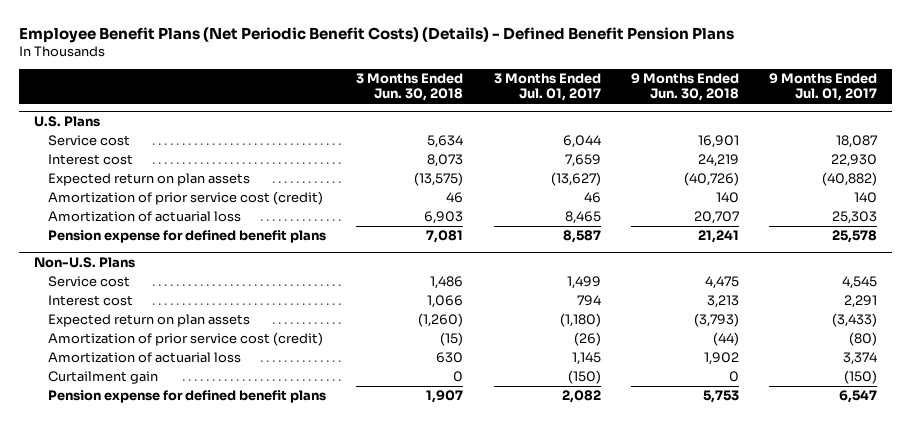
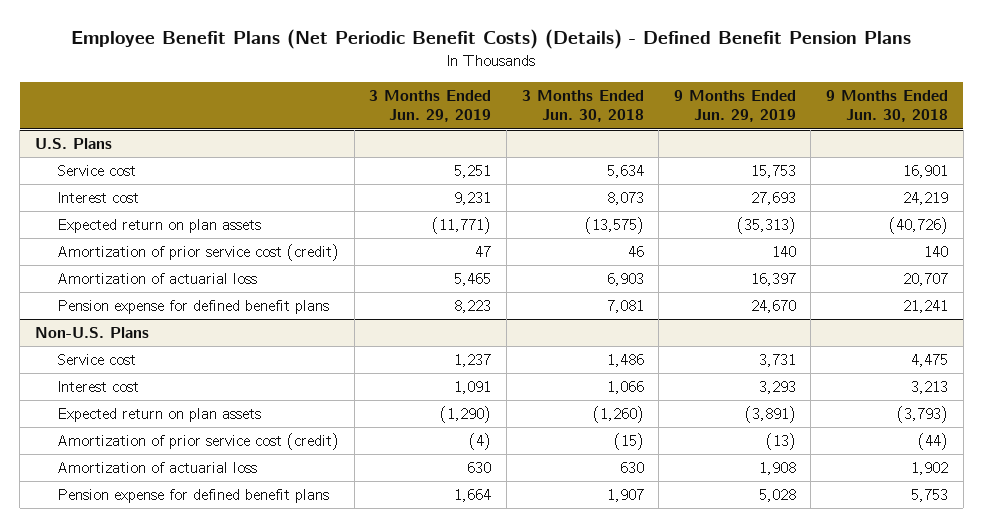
[493,73,601,102] 3 Months Ended Jul. 01, 2017 -> none
[769,73,878,102] 9 Months Ended Jul. 01, 2017 -> none
none -> [369,90,492,123] 3 Months Ended Jun. 29, 2019
none -> [673,90,796,123] 9 Months Ended Jun. 29, 2019
[48,371,159,385] Curtailment gain -> none

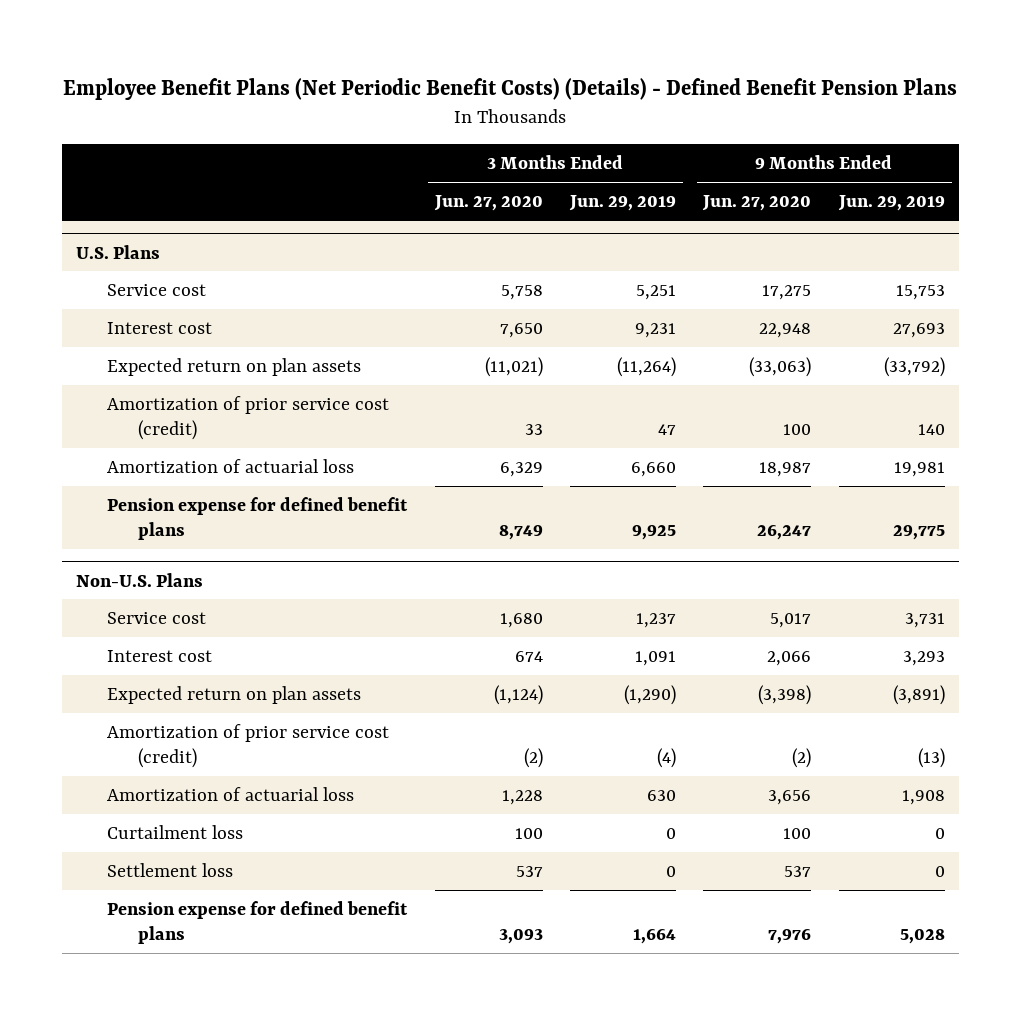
[521,90,644,123] 3 Months Ended Jun. 30, 2018 -> none
[826,90,949,123] 9 Months Ended Jun. 30, 2018 -> none
none -> [433,195,543,212] Jun. 27, 2020
none -> [702,195,812,212] Jun. 27, 2020
[432,217,492,235] (11,771) -> [616,356,676,377] (11,264)
[736,217,796,235] (35,313) -> [883,356,945,377] (33,792)
[454,273,492,287] 5,465 -> [630,461,676,477] 6,660
[750,273,796,287] 16,397 -> [893,461,945,477] 19,981
[454,300,492,314] 8,223 -> [631,525,676,541] 9,925
[750,300,796,314] 24,670 -> [892,525,945,541] 29,775
none -> [107,824,244,839] Curtailment loss
none -> [107,862,234,877] Settlement loss

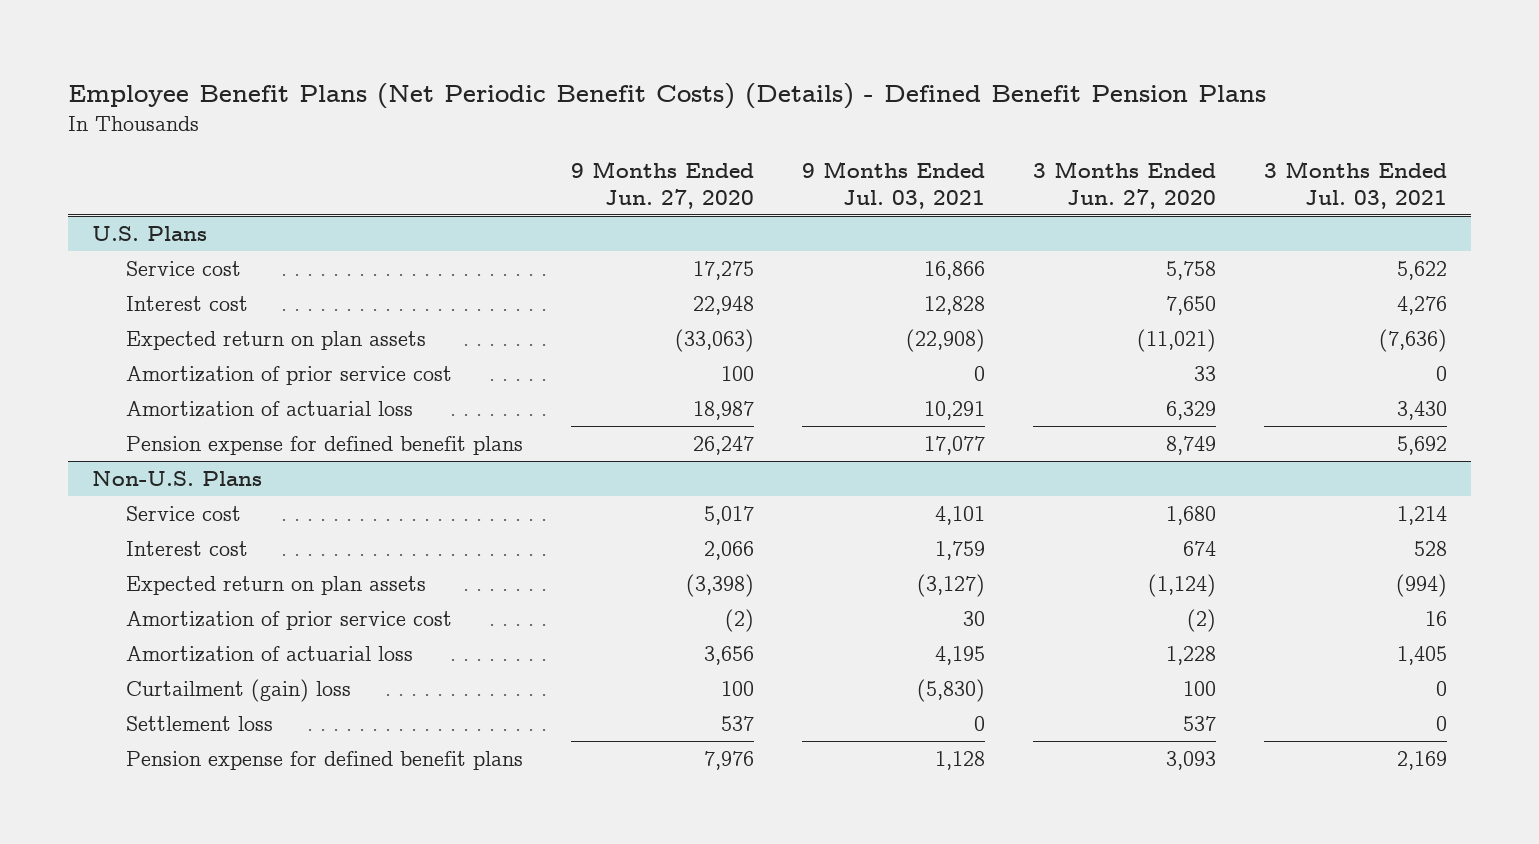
[568,195,676,212] Jun. 29, 2019 -> none
[837,195,945,212] Jun. 29, 2019 -> none
none -> [801,160,985,210] 9 Months Ended Jul. 03, 2021
none -> [1263,160,1447,210] 3 Months Ended Jul. 03, 2021
[107,395,390,441] Amortization of prior service cost (credit) -> [125,365,452,385] Amortization of prior service cost
[107,723,390,769] Amortization of prior service cost (credit) -> [125,610,452,630] Amortization of prior service cost
[107,824,244,839] Curtailment loss -> [125,678,351,702] Curtailment (gain) loss

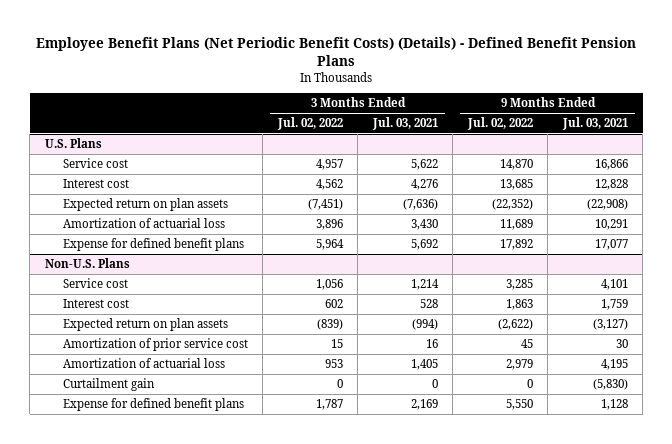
[570,160,754,210] 9 Months Ended Jun. 27, 2020 -> none
[1032,160,1216,210] 3 Months Ended Jun. 27, 2020 -> none
none -> [276,117,343,131] Jul. 02, 2022
none -> [466,117,533,131] Jul. 02, 2022
[125,365,452,385] Amortization of prior service cost -> none
[125,435,523,455] Pension expense for defined benefit plans -> [62,238,244,252] Expense for defined benefit plans
[125,715,273,731] Settlement loss -> none
[125,678,351,702] Curtailment (gain) loss -> [62,378,155,392] Curtailment gain
[125,750,523,770] Pension expense for defined benefit plans -> [62,398,244,412] Expense for defined benefit plans

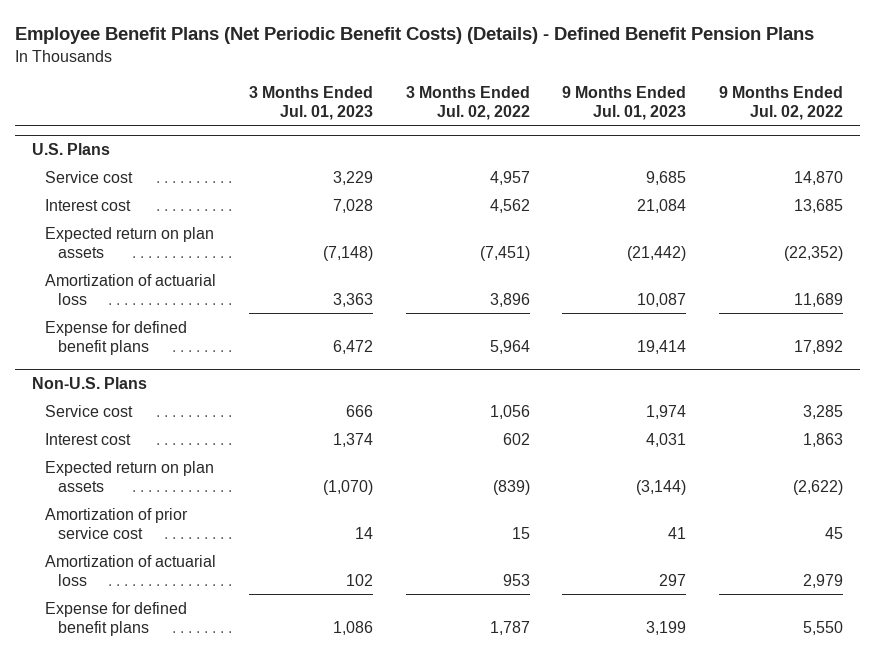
[371,117,438,131] Jul. 03, 2021 -> none
[561,117,628,131] Jul. 03, 2021 -> none
none -> [248,85,373,120] 3 Months Ended Jul. 01, 2023
none -> [562,85,687,120] 9 Months Ended Jul. 01, 2023
[62,378,155,392] Curtailment gain -> none

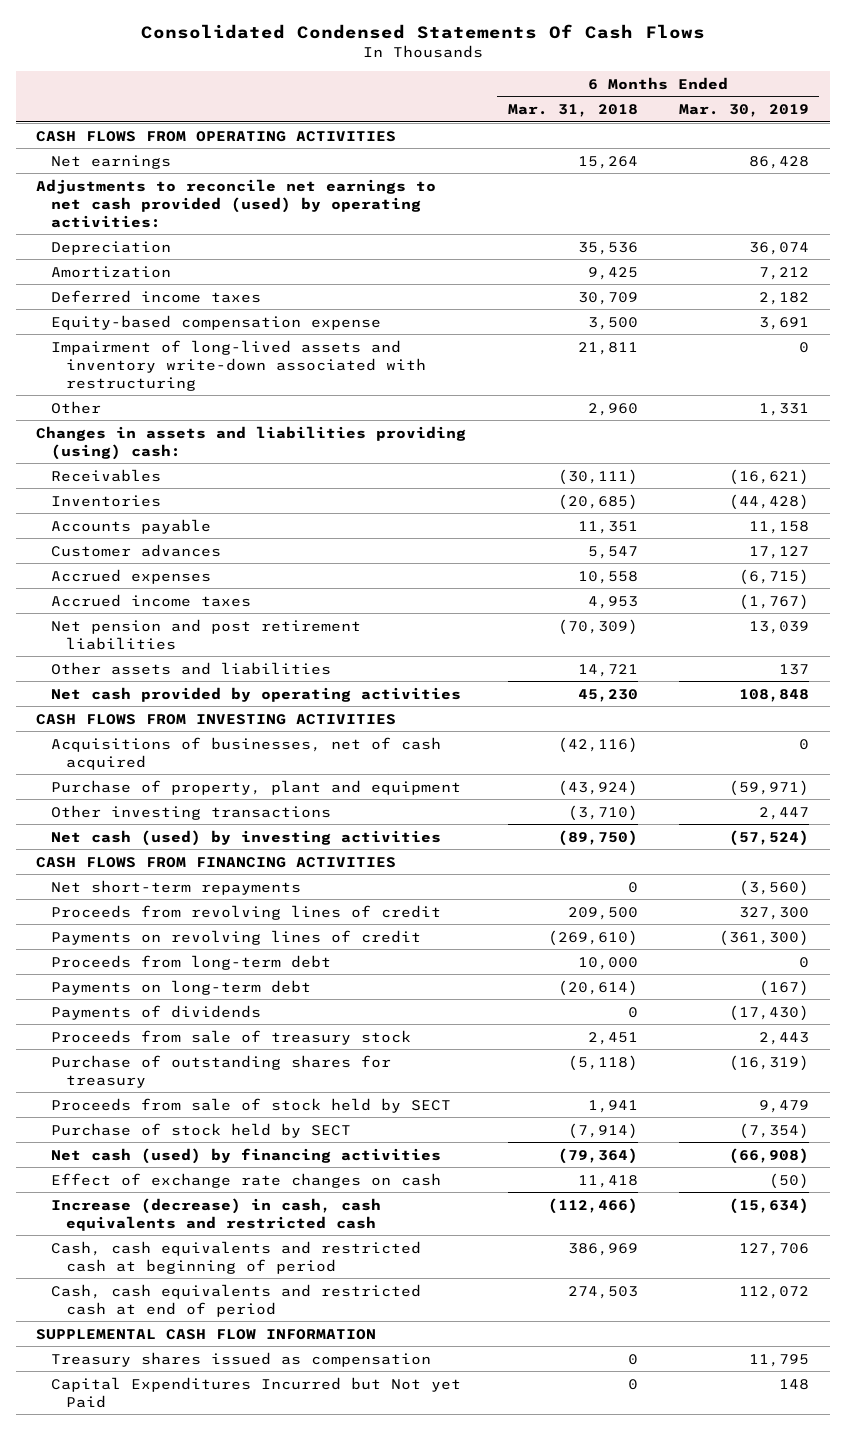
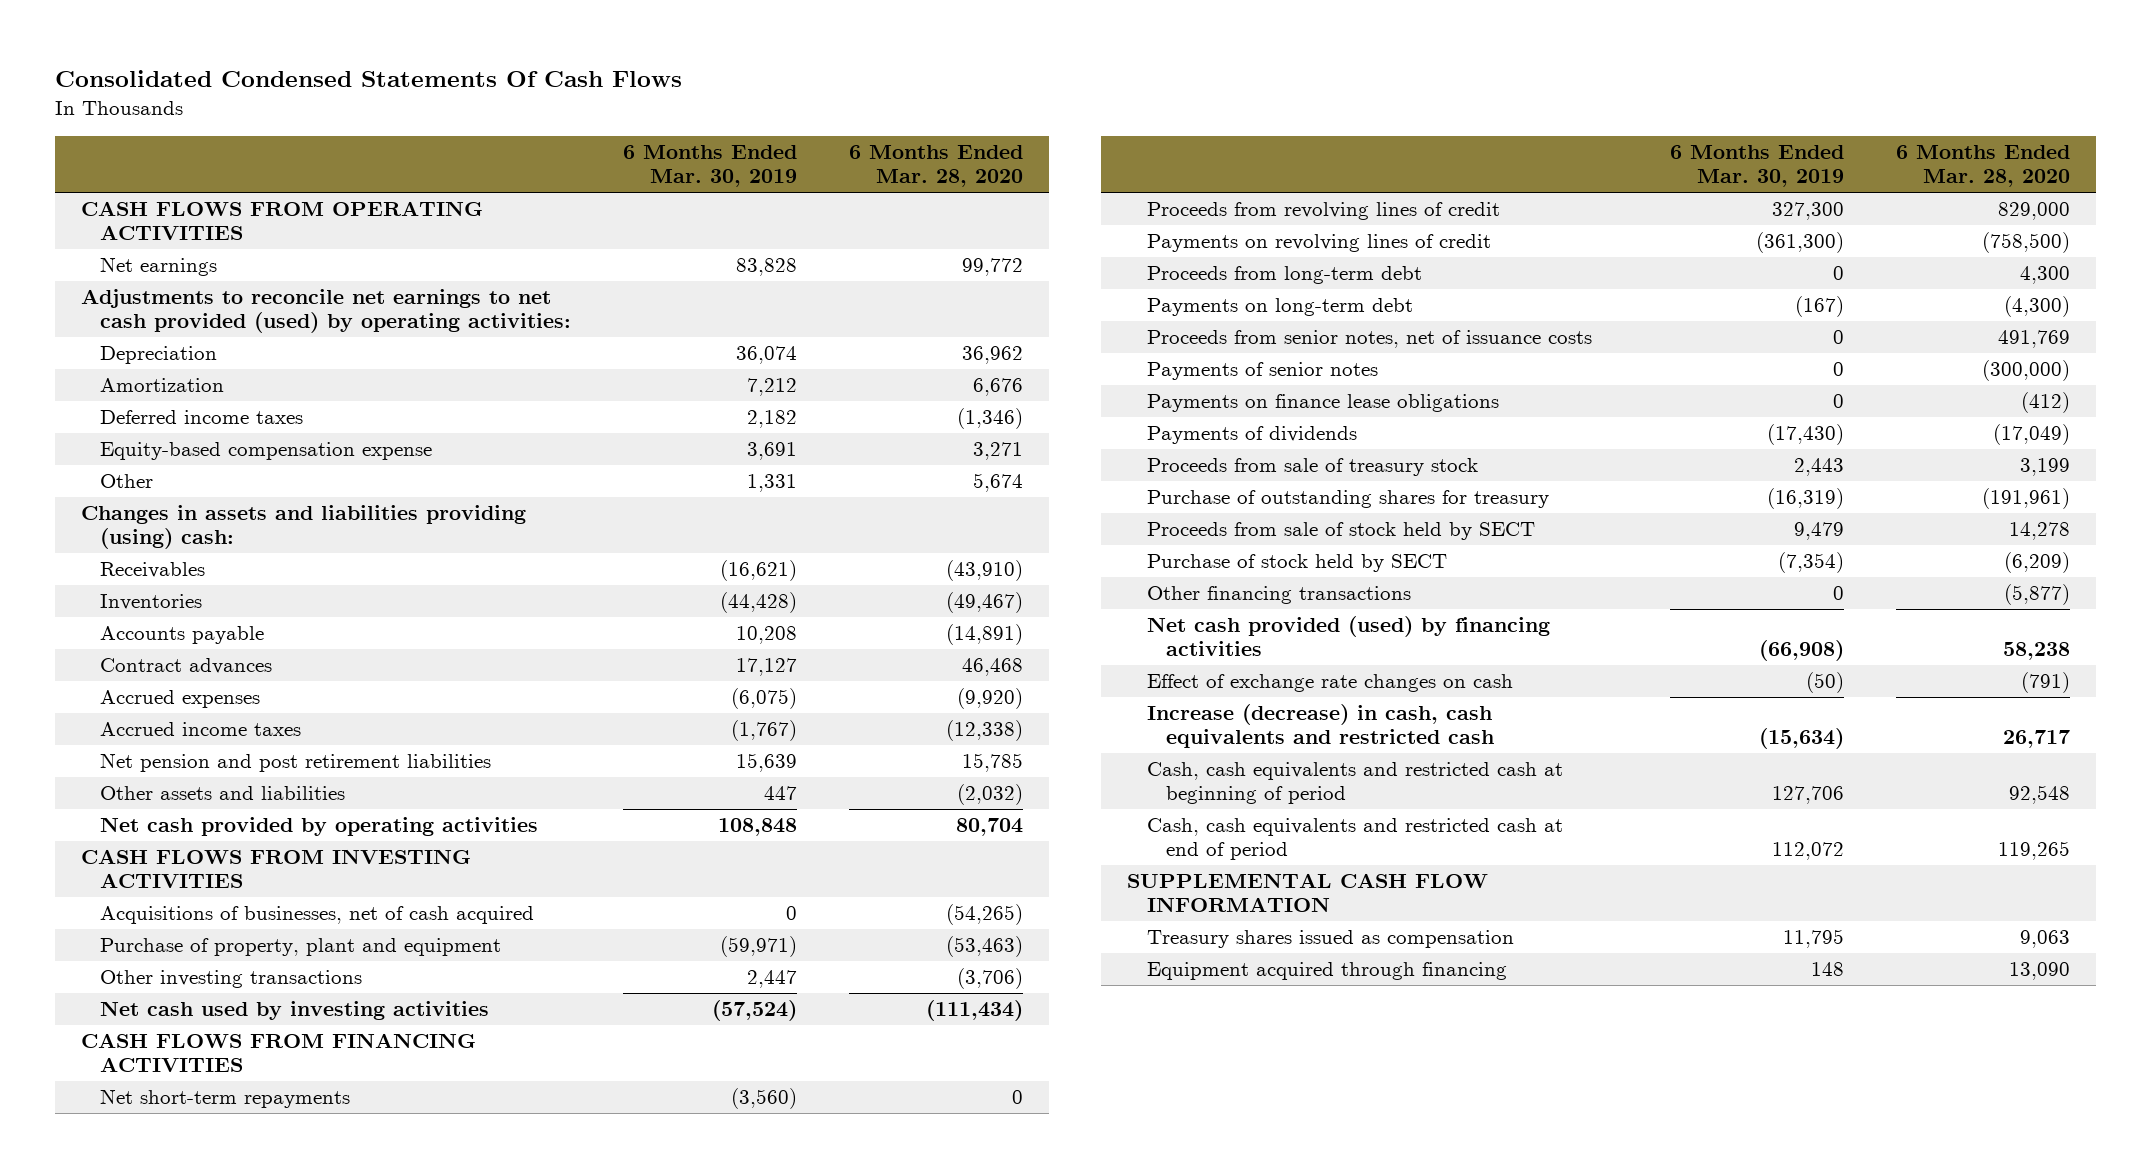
[507,103,638,117] Mar. 31, 2018 -> none
none -> [849,145,1024,188] 6 Months Ended Mar. 28, 2020
[749,155,810,169] 86,428 -> [736,258,798,277] 83,828
[51,339,427,391] Impairment of long-lived assets and inventory write-down associated with restructuring -> none
[749,520,810,534] 11,158 -> [736,626,798,645] 10,208
[51,543,222,557] Customer advances -> [100,658,273,675] Contract advances
[739,568,810,585] (6,715) -> [731,688,798,710] (6,075)
[749,620,810,634] 13,039 -> [736,753,798,773] 15,639
[779,663,810,675] 137 -> [764,786,798,801] 447
[51,829,442,846] Net cash (used) by investing activities -> [100,1001,490,1021] Net cash used by investing activities
none -> [1146,330,1592,349] Proceeds from senior notes, net of issuance costs
none -> [1146,362,1378,381] Payments of senior notes
none -> [1146,394,1499,413] Payments on finance lease obligations
none -> [1146,586,1411,605] Other financing transactions
[51,1147,442,1164] Net cash (used) by financing activities -> [1146,616,1550,657] Net cash provided (used) by financing activities
[51,1376,462,1408] Capital Expenditures Incurred but Not yet Paid -> [1146,962,1507,981] Equipment acquired through financing

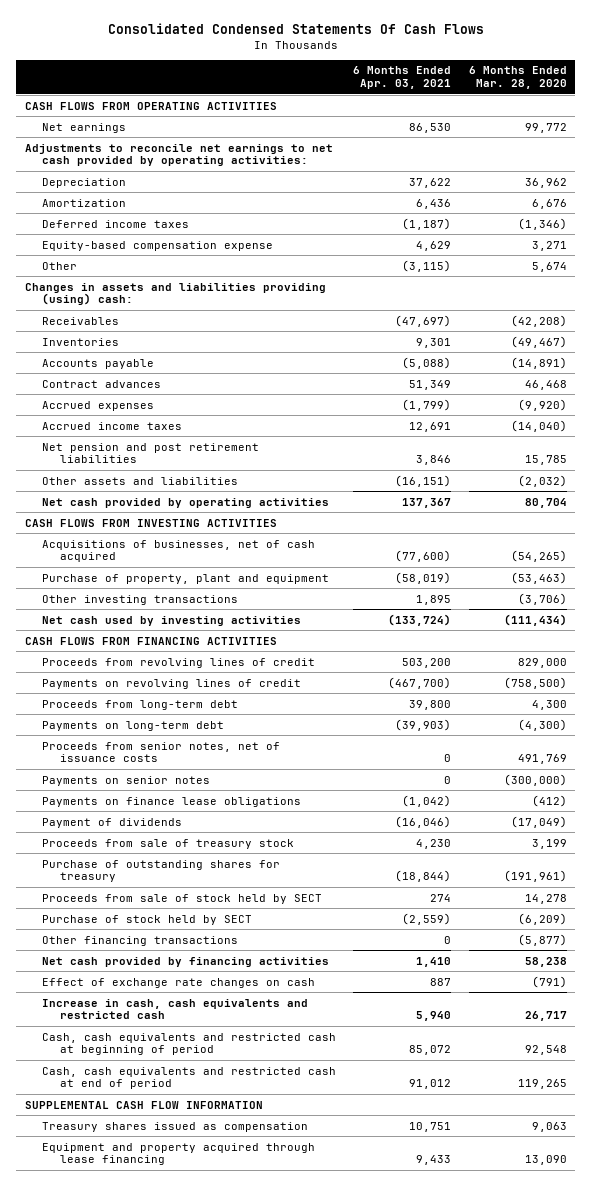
[623,145,798,188] 6 Months Ended Mar. 30, 2019 -> none
none -> [353,66,452,90] 6 Months Ended Apr. 03, 2021
[80,289,572,334] Adjustments to reconcile net earnings to net cash provided (used) by operating activities: -> [25,143,334,167] Adjustments to reconcile net earnings to net cash provided by operating activities:
[946,560,1024,582] (43,910) -> [510,314,567,327] (42,208)
[946,720,1024,742] (12,338) -> [510,419,567,432] (14,040)
[100,1089,351,1109] Net short-term repayments -> none
[1146,362,1378,381] Payments of senior notes -> [42,775,211,786] Payments on senior notes
[1146,426,1357,445] Payments of dividends -> [42,817,183,828] Payment of dividends
[1146,616,1550,657] Net cash provided (used) by financing activities -> [42,956,330,967] Net cash provided by financing activities
[1146,704,1495,749] Increase (decrease) in cash, cash equivalents and restricted cash -> [42,998,309,1020] Increase in cash, cash equivalents and restricted cash
[1146,962,1507,981] Equipment acquired through financing -> [42,1142,316,1166] Equipment and property acquired through lease financing

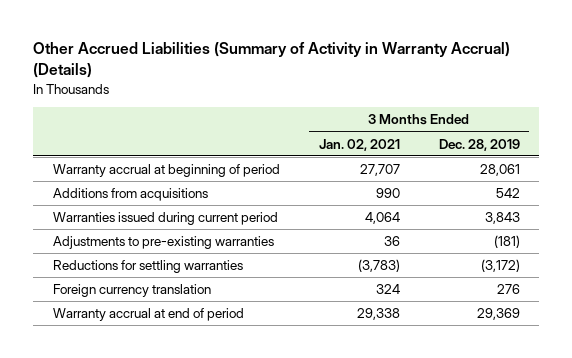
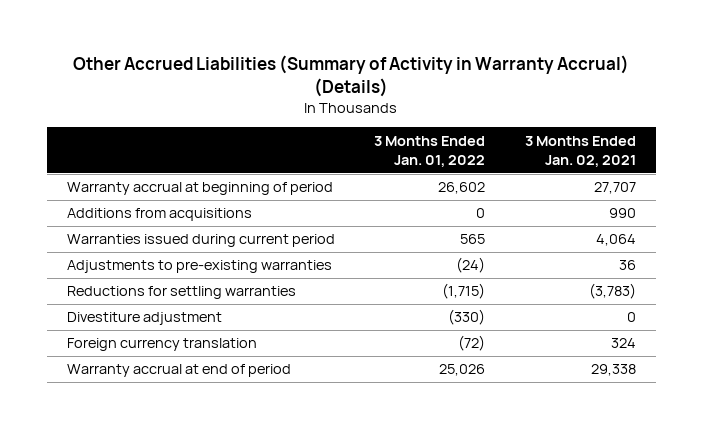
[438,138,520,151] Dec. 28, 2019 -> none
none -> [374,135,486,167] 3 Months Ended Jan. 01, 2022
none -> [66,312,222,326] Divestiture adjustment

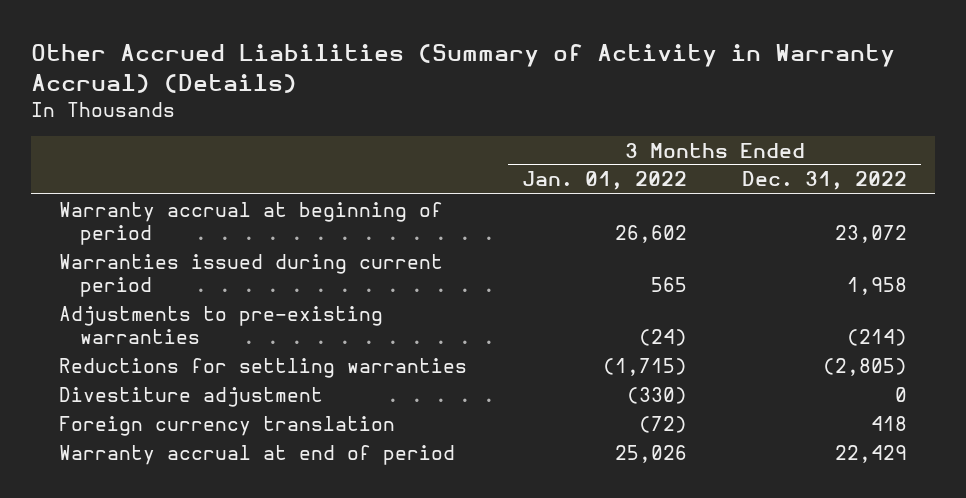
[524,135,636,167] 3 Months Ended Jan. 02, 2021 -> none
none -> [742,171,908,191] Dec. 31, 2022
[66,208,252,222] Additions from acquisitions -> none

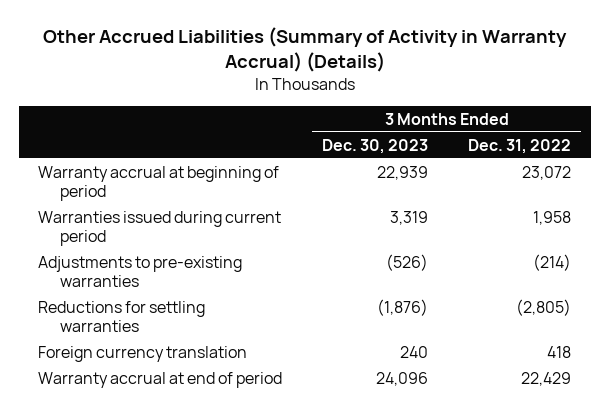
[522,171,688,191] Jan. 01, 2022 -> none
none -> [322,138,429,154] Dec. 30, 2023
[58,386,323,407] Divestiture adjustment -> none

